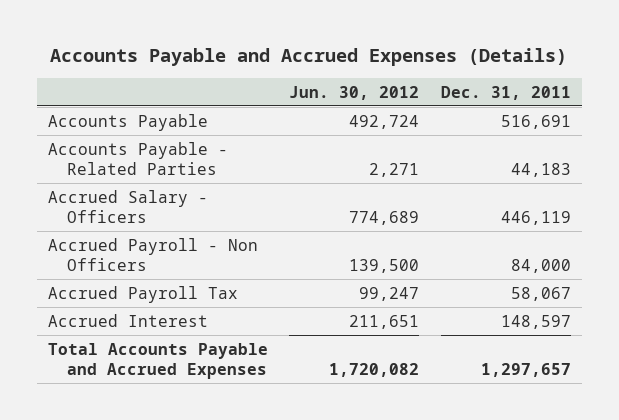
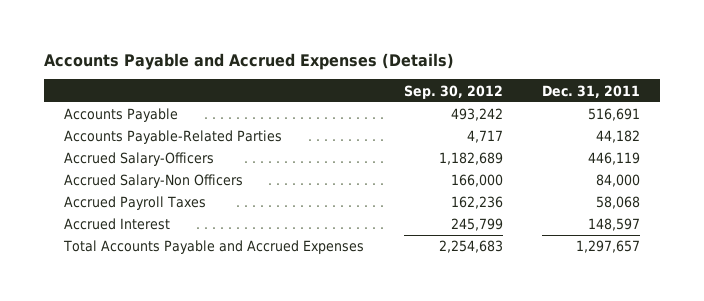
[289,85,420,100] Jun. 30, 2012 -> none
none -> [403,84,503,99] Sep. 30, 2012
[47,141,228,175] Accounts Payable - Related Parties -> [64,130,283,145] Accounts Payable-Related Parties
[510,162,571,177] 44,183 -> [596,130,641,144] 44,182
[47,189,208,223] Accrued Salary - Officers -> [64,152,215,167] Accrued Salary-Officers
[47,237,258,271] Accrued Payroll - Non Officers -> [64,174,244,189] Accrued Salary-Non Officers
[47,285,238,303] Accrued Payroll Tax -> [64,196,207,211] Accrued Payroll Taxes
[510,286,571,301] 58,067 -> [596,196,641,210] 58,068

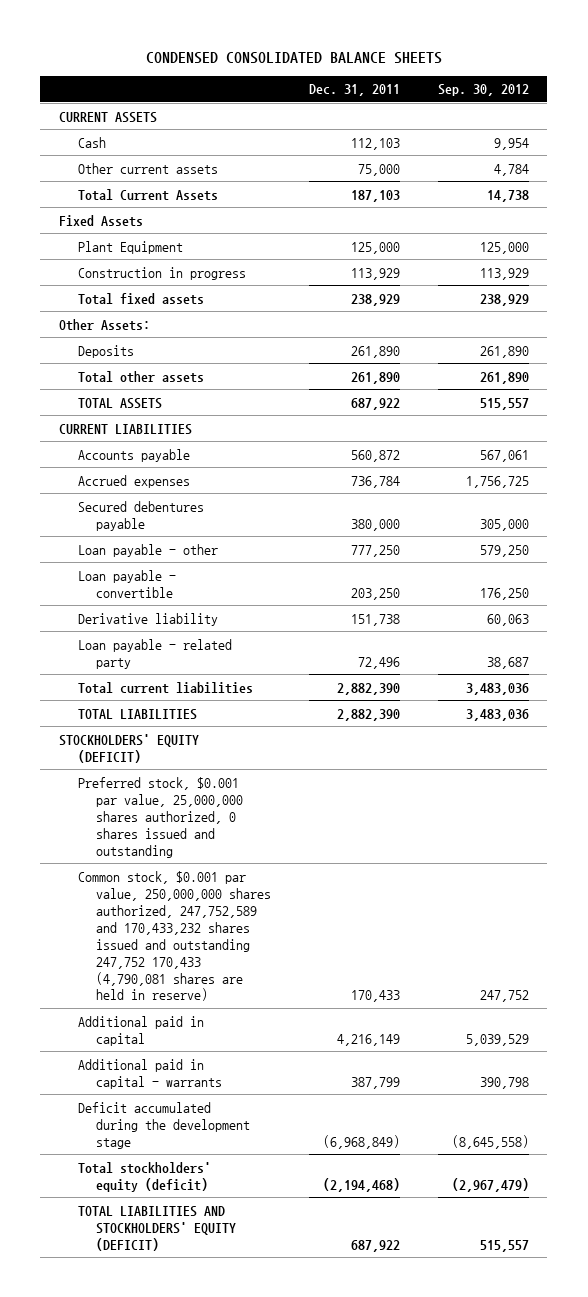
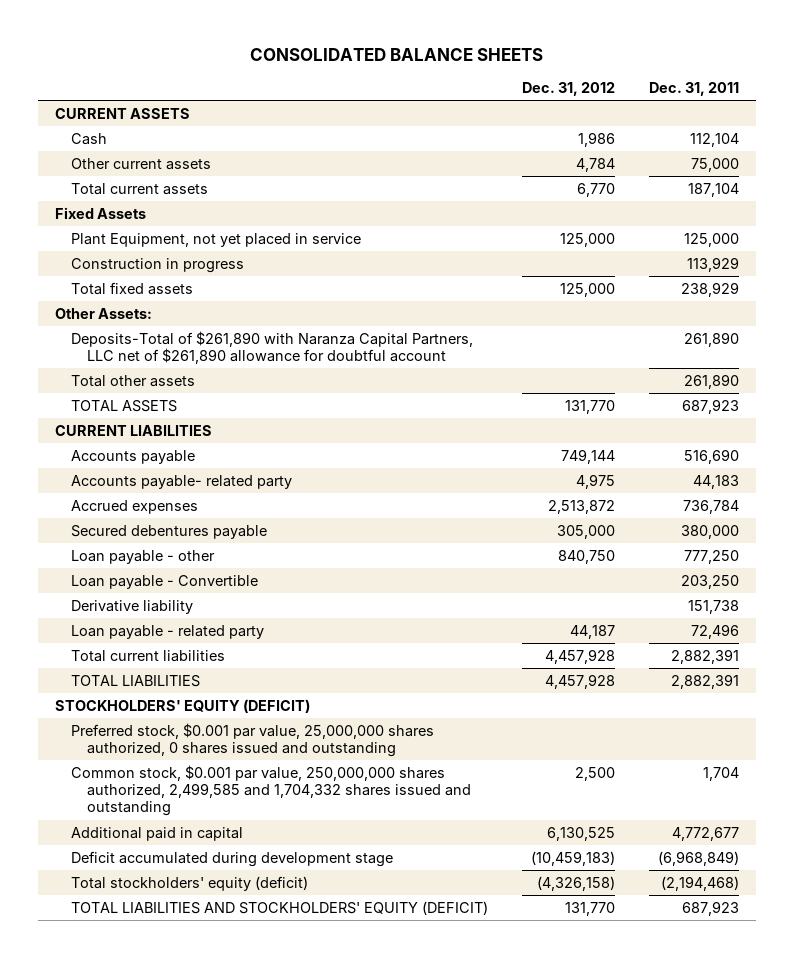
[145,51,442,64] CONDENSED CONSOLIDATED BALANCE SHEETS -> [250,47,544,61] CONSOLIDATED BALANCE SHEETS
[437,84,529,97] Sep. 30, 2012 -> none
none -> [522,82,616,97] Dec. 31, 2012
[351,137,401,150] 112,103 -> [690,132,740,147] 112,104
[77,188,218,201] Total Current Assets -> [71,182,209,195] Total current assets
[351,189,401,202] 187,103 -> [688,182,740,197] 187,104
[77,240,183,254] Plant Equipment -> [71,232,362,247] Plant Equipment, not yet placed in service
[77,344,134,358] Deposits -> [71,330,474,365] Deposits-Total of $261,890 with Naranza Capital Partners, LLC net of $261,890 allowance for doubtful account
[351,397,401,410] 687,922 -> [682,398,740,414] 687,923
[351,449,401,462] 560,872 -> [684,448,740,464] 516,690
none -> [71,474,293,489] Accounts payable- related party
[77,569,176,598] Loan payable - convertible -> [71,574,259,589] Loan payable - Convertible
[337,682,401,695] 2,882,390 -> [671,648,740,664] 2,882,391
[337,708,401,721] 2,882,390 -> [671,673,740,689] 2,882,391
[77,1058,223,1089] Additional paid in capital - warrants -> none
[77,870,272,1002] Common stock, $0.001 par value, 250,000,000 shares authorized, 247,752,589 and 170,433,232 shares issued and outstanding 247,752 170,433 (4,790,081 shares are held in reserve) -> [71,764,471,817] Common stock, $0.001 par value, 250,000,000 shares authorized, 2,499,585 and 1,704,332 shares issued and outstanding
[351,990,401,1003] 170,433 -> [703,766,740,781] 1,704
[337,1033,401,1046] 4,216,149 -> [672,826,740,841] 4,772,677
[77,1101,251,1149] Deficit accumulated during the development stage -> [71,850,394,867] Deficit accumulated during development stage
[351,1239,401,1252] 687,922 -> [682,900,740,916] 687,923

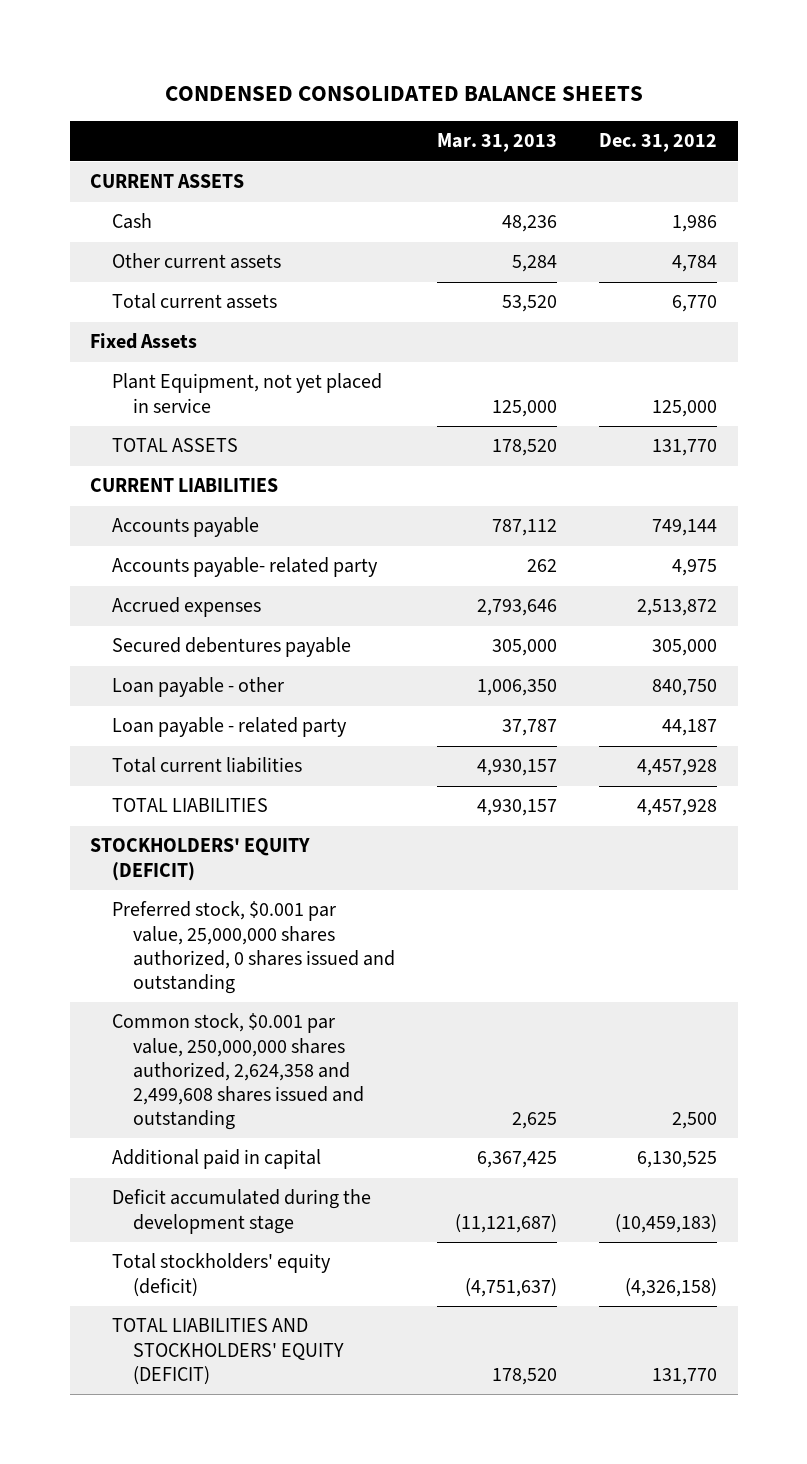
[250,47,544,61] CONSOLIDATED BALANCE SHEETS -> [164,85,643,101] CONDENSED CONSOLIDATED BALANCE SHEETS
[649,82,740,97] Dec. 31, 2011 -> none
none -> [437,133,558,153] Mar. 31, 2013
[71,257,245,273] Construction in progress -> none
[71,281,194,295] Total fixed assets -> none
[55,307,153,319] Other Assets: -> none
[71,330,474,365] Deposits-Total of $261,890 with Naranza Capital Partners, LLC net of $261,890 allowance for doubtful account -> none
[71,374,196,387] Total other assets -> none
[71,574,259,589] Loan payable - Convertible -> none
[71,599,194,614] Derivative liability -> none
[71,764,471,817] Common stock, $0.001 par value, 250,000,000 shares authorized, 2,499,585 and 1,704,332 shares issued and outstanding -> [111,1013,365,1131] Common stock, $0.001 par value, 250,000,000 shares authorized, 2,624,358 and 2,499,608 shares issued and outstanding
[71,850,394,867] Deficit accumulated during development stage -> [111,1189,371,1234] Deficit accumulated during the development stage

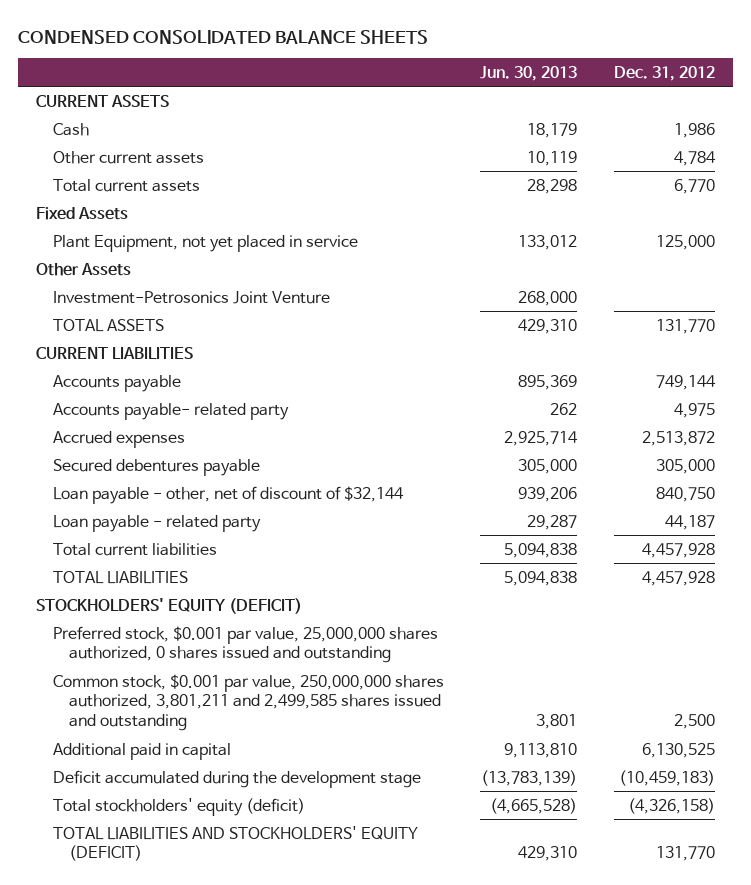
[437,133,558,153] Mar. 31, 2013 -> none
none -> [480,66,578,82] Jun. 30, 2013
none -> [36,262,132,276] Other Assets
none -> [52,290,330,304] Investment-Petrosonics Joint Venture
[111,677,284,698] Loan payable - other -> [52,485,404,504] Loan payable - other, net of discount of $32,144
[111,1013,365,1131] Common stock, $0.001 par value, 250,000,000 shares authorized, 2,624,358 and 2,499,608 shares issued and outstanding -> [52,673,444,732] Common stock, $0.001 par value, 250,000,000 shares authorized, 3,801,211 and 2,499,585 shares issued and outstanding

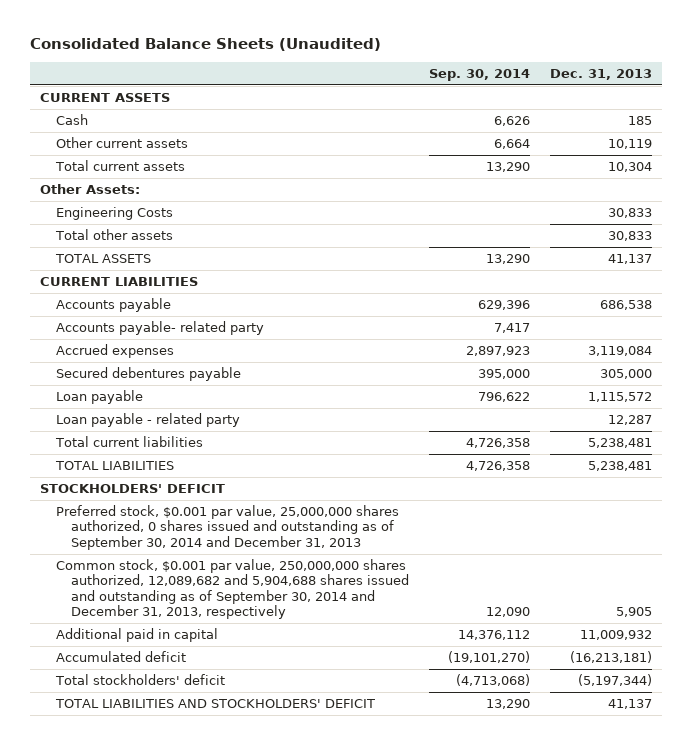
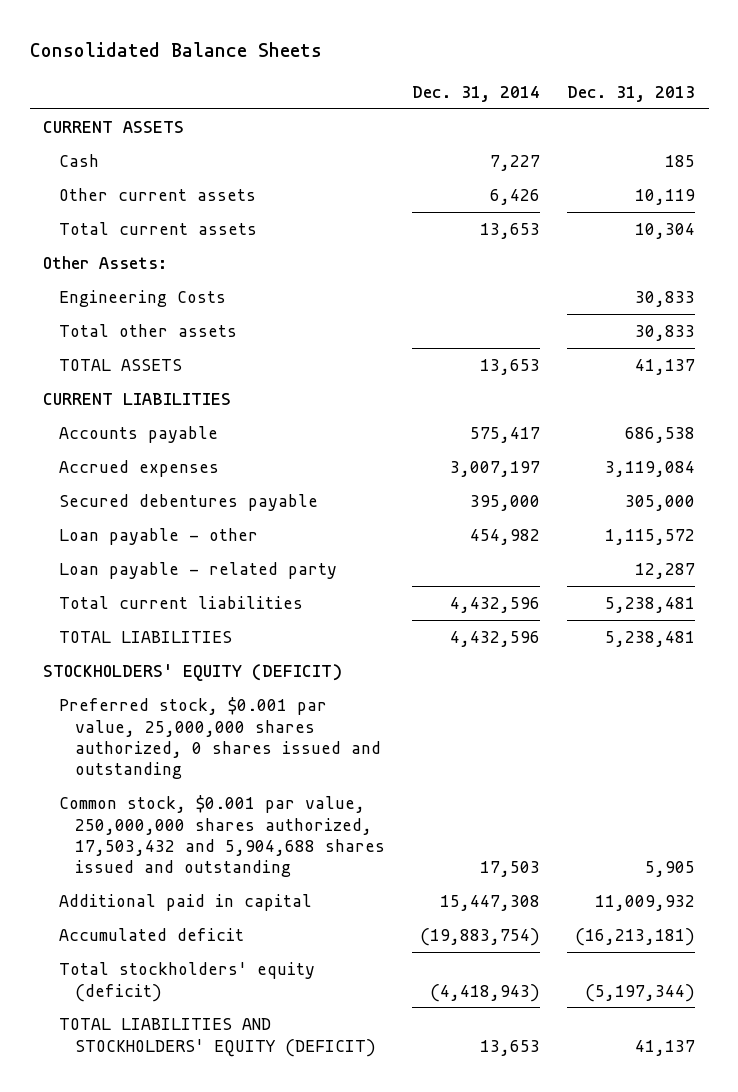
[29,38,381,52] Consolidated Balance Sheets (Unaudited) -> [29,41,322,57] Consolidated Balance Sheets
[429,68,531,81] Sep. 30, 2014 -> none
none -> [412,85,541,102] Dec. 31, 2014
[55,321,264,336] Accounts payable- related party -> none
[55,390,143,405] Loan payable -> [59,528,259,546] Loan payable - other
[39,484,225,494] STOCKHOLDERS' DEFICIT -> [43,664,343,682] STOCKHOLDERS' EQUITY (DEFICIT)
[55,505,399,550] Preferred stock, $0.001 par value, 25,000,000 shares authorized, 0 shares issued and outstanding as of September 30, 2014 and December 31, 2013 -> [59,697,382,780] Preferred stock, $0.001 par value, 25,000,000 shares authorized, 0 shares issued and outstanding
[55,559,410,620] Common stock, $0.001 par value, 250,000,000 shares authorized, 12,089,682 and 5,904,688 shares issued and outstanding as of September 30, 2014 and December 31, 2013, respectively -> [59,795,386,878] Common stock, $0.001 par value, 250,000,000 shares authorized, 17,503,432 and 5,904,688 shares issued and outstanding
[54,674,225,686] Total stockholders' deficit -> [59,962,316,1002] Total stockholders' equity (deficit)
[54,699,375,709] TOTAL LIABILITIES AND STOCKHOLDERS' DEFICIT -> [59,1018,377,1057] TOTAL LIABILITIES AND STOCKHOLDERS' EQUITY (DEFICIT)

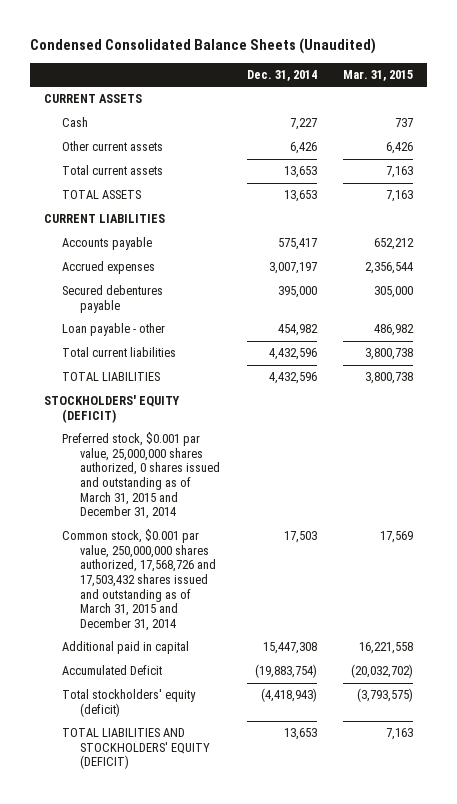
[29,41,322,57] Consolidated Balance Sheets -> [30,37,377,54] Condensed Consolidated Balance Sheets (Unaudited)
[567,85,696,102] Dec. 31, 2013 -> none
none -> [343,69,414,81] Mar. 31, 2015
[43,256,168,270] Other Assets: -> none
[59,290,227,308] Engineering Costs -> none
[59,324,238,338] Total other assets -> none
[59,562,338,580] Loan payable - related party -> none
[59,697,382,780] Preferred stock, $0.001 par value, 25,000,000 shares authorized, 0 shares issued and outstanding -> [62,432,221,520] Preferred stock, $0.001 par value, 25,000,000 shares authorized, 0 shares issued and outstanding as of March 31, 2015 and December 31, 2014
[59,795,386,878] Common stock, $0.001 par value, 250,000,000 shares authorized, 17,503,432 and 5,904,688 shares issued and outstanding -> [62,529,217,631] Common stock, $0.001 par value, 250,000,000 shares authorized, 17,568,726 and 17,503,432 shares issued and outstanding as of March 31, 2015 and December 31, 2014
[59,928,245,942] Accumulated deficit -> [62,665,163,676] Accumulated Deficit

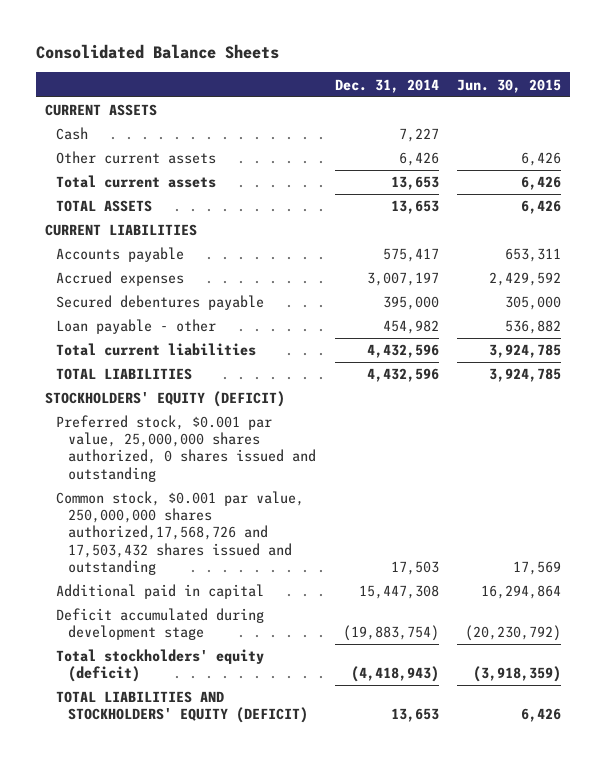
[30,37,377,54] Condensed Consolidated Balance Sheets (Unaudited) -> [35,43,279,59] Consolidated Balance Sheets
[343,69,414,81] Mar. 31, 2015 -> none
none -> [457,78,562,93] Jun. 30, 2015
[62,432,221,520] Preferred stock, $0.001 par value, 25,000,000 shares authorized, 0 shares issued and outstanding as of March 31, 2015 and December 31, 2014 -> [56,415,316,482] Preferred stock, $0.001 par value, 25,000,000 shares authorized, 0 shares issued and outstanding
[62,529,217,631] Common stock, $0.001 par value, 250,000,000 shares authorized, 17,568,726 and 17,503,432 shares issued and outstanding as of March 31, 2015 and December 31, 2014 -> [56,491,305,575] Common stock, $0.001 par value, 250,000,000 shares authorized,17,568,726 and 17,503,432 shares issued and outstanding
[62,665,163,676] Accumulated Deficit -> [56,608,265,641] Deficit accumulated during development stage

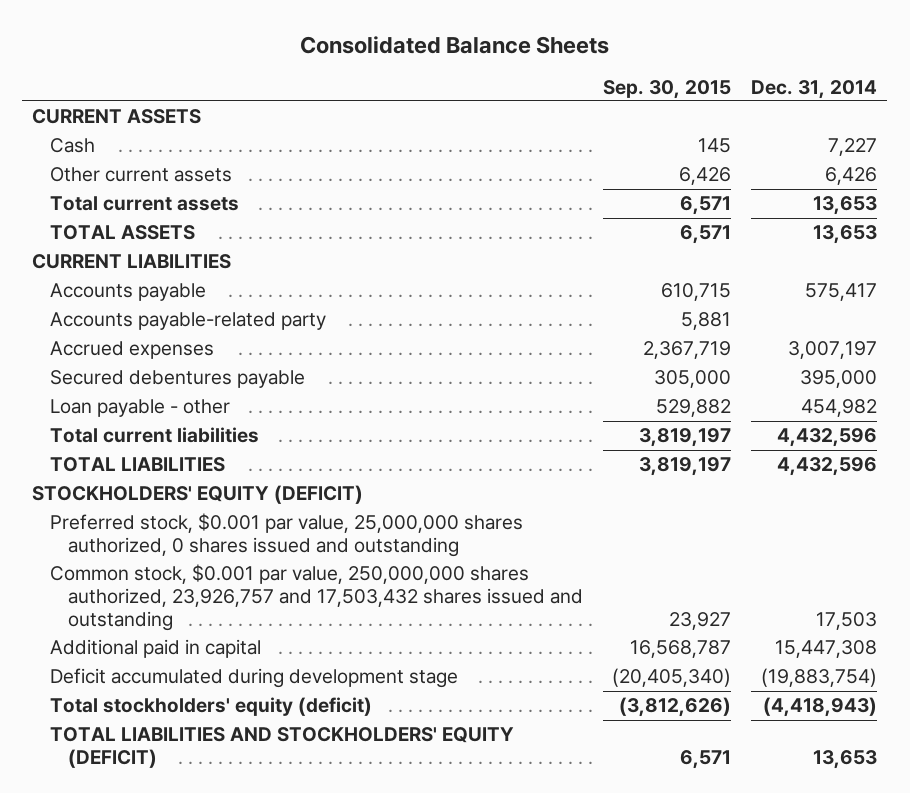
[457,78,562,93] Jun. 30, 2015 -> none
none -> [603,79,732,99] Sep. 30, 2015
none -> [50,312,327,331] Accounts payable-related party
[56,491,305,575] Common stock, $0.001 par value, 250,000,000 shares authorized,17,568,726 and 17,503,432 shares issued and outstanding -> [50,564,584,631] Common stock, $0.001 par value, 250,000,000 shares authorized, 23,926,757 and 17,503,432 shares issued and outstanding

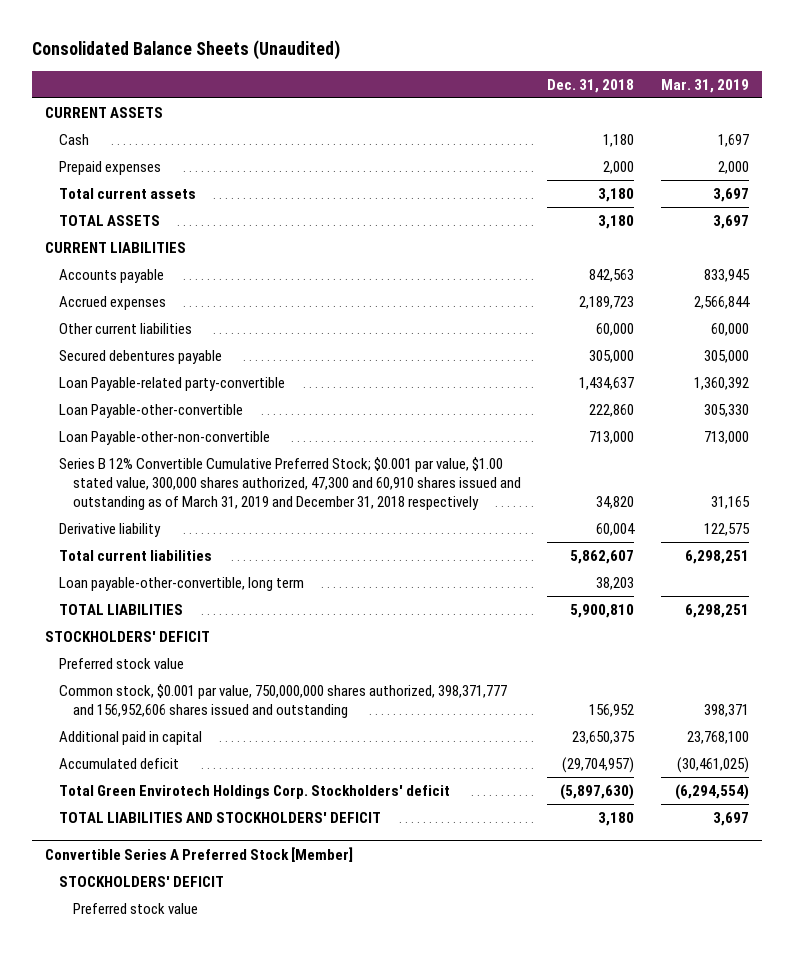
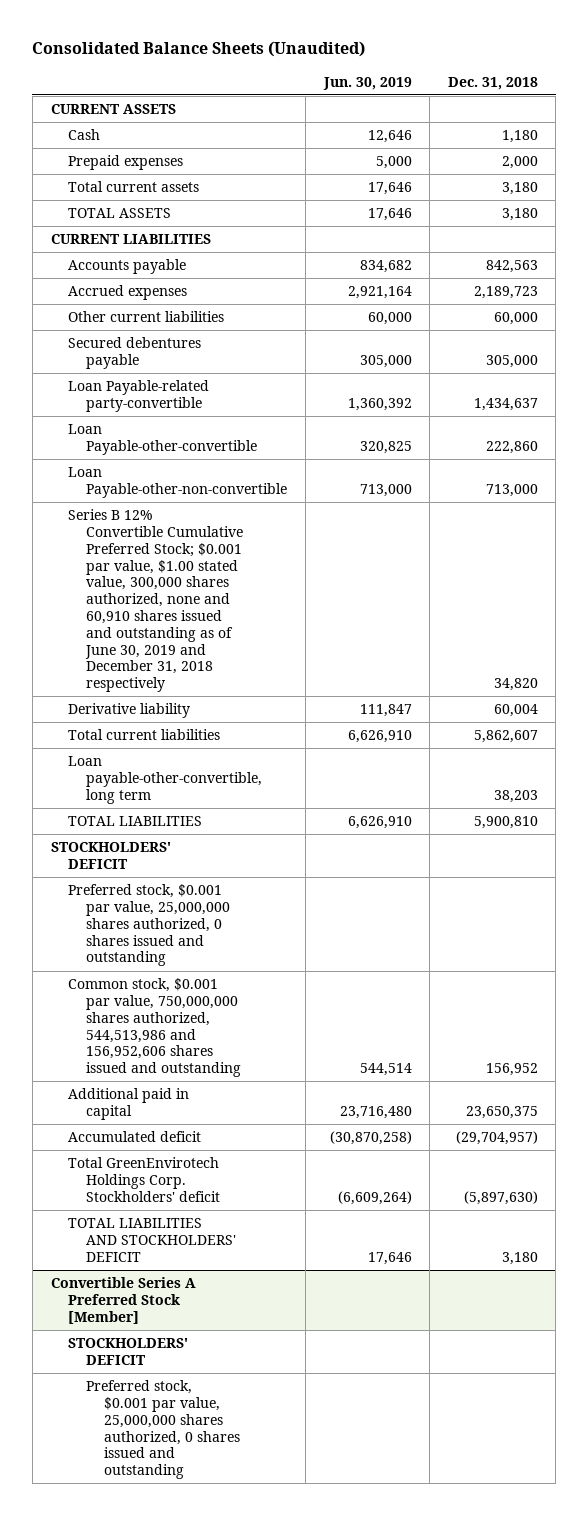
[660,78,749,93] Mar. 31, 2019 -> none
none -> [322,76,412,90] Jun. 30, 2019
[58,457,521,510] Series B 12% Convertible Cumulative Preferred Stock; $0.001 par value, $1.00 stated value, 300,000 shares authorized, 47,300 and 60,910 shares issued and outstanding as of March 31, 2019 and December 31, 2018 respectively -> [68,509,244,693] Series B 12% Convertible Cumulative Preferred Stock; $0.001 par value, $1.00 stated value, 300,000 shares authorized, none and 60,910 shares issued and outstanding as of June 30, 2019 and December 31, 2018 respectively
[58,658,184,670] Preferred stock value -> [68,884,231,967] Preferred stock, $0.001 par value, 25,000,000 shares authorized, 0 shares issued and outstanding
[58,684,507,718] Common stock, $0.001 par value, 750,000,000 shares authorized, 398,371,777 and 156,952,606 shares issued and outstanding -> [68,978,242,1078] Common stock, $0.001 par value, 750,000,000 shares authorized, 544,513,986 and 156,952,606 shares issued and outstanding
[58,785,450,800] Total Green Envirotech Holdings Corp. Stockholders' deficit -> [68,1157,221,1202] Total GreenEnvirotech Holdings Corp. Stockholders' deficit
[72,903,198,915] Preferred stock value -> [86,1380,241,1480] Preferred stock, $0.001 par value, 25,000,000 shares authorized, 0 shares issued and outstanding

